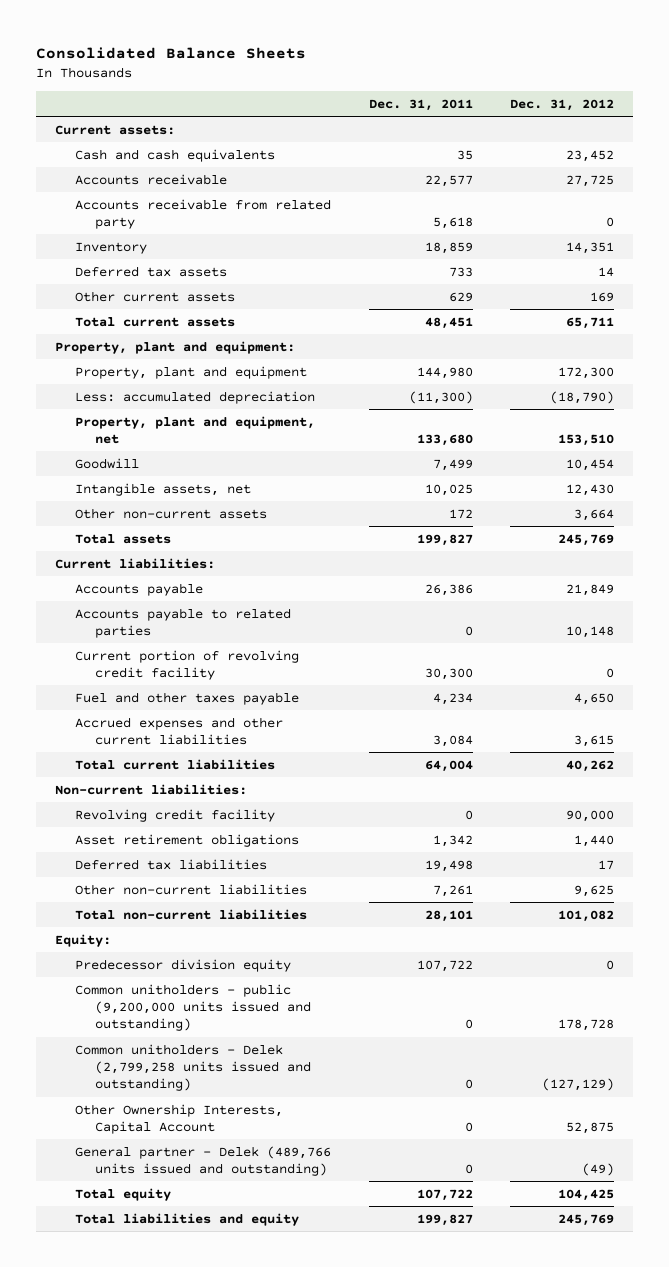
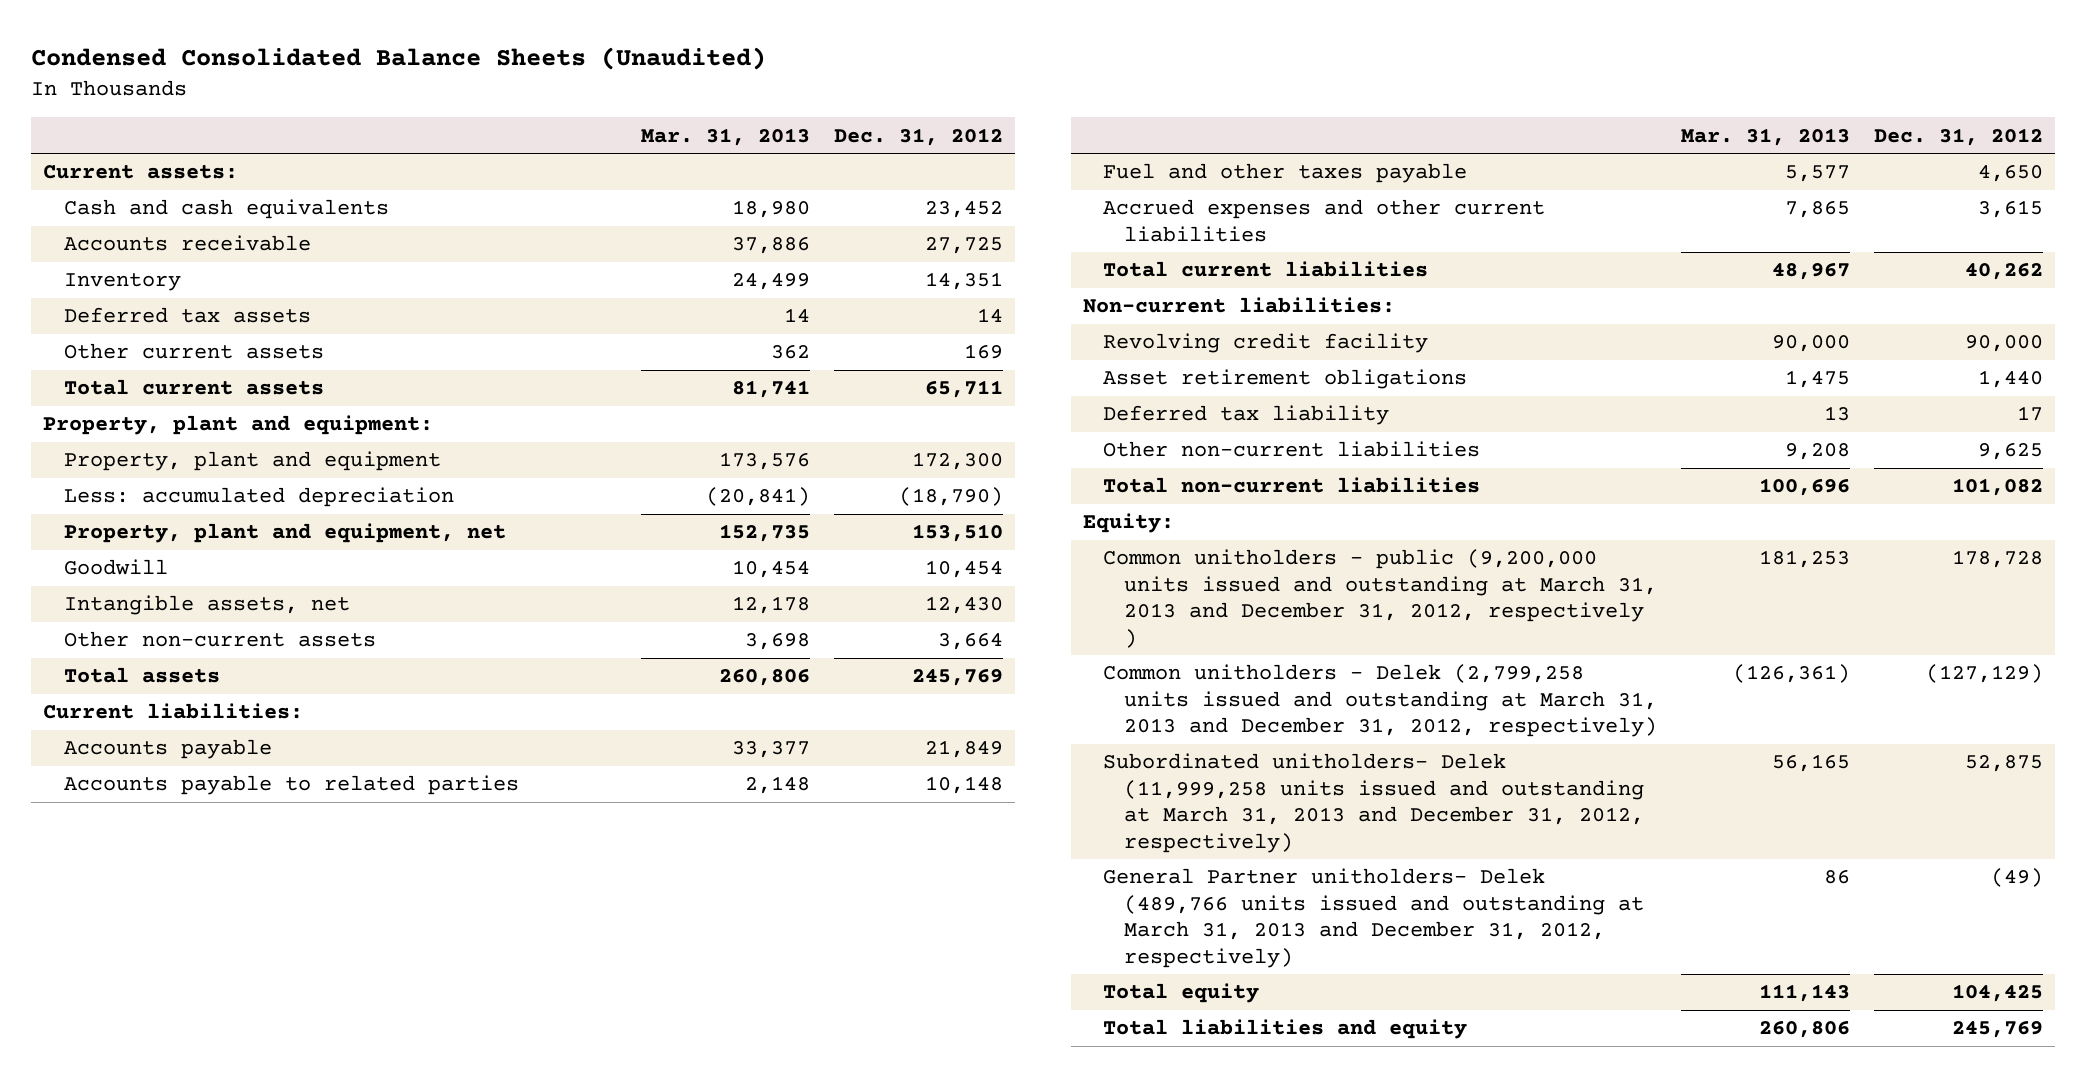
[36,46,307,59] Consolidated Balance Sheets -> [31,47,767,71] Condensed Consolidated Balance Sheets (Unaudited)
[368,98,473,111] Dec. 31, 2011 -> none
none -> [641,127,811,146] Mar. 31, 2013
[74,198,331,230] Accounts receivable from related party -> none
[74,649,299,681] Current portion of revolving credit facility -> none
[74,858,267,870] Deferred tax liabilities -> [1103,405,1390,426] Deferred tax liability
[74,958,291,972] Predecessor division equity -> none
[74,983,312,1032] Common unitholders - public (9,200,000 units issued and outstanding) -> [1103,549,1657,648] Common unitholders - public (9,200,000 units issued and outstanding at March 31, 2013 and December 31, 2012, respectively )
[74,1043,312,1092] Common unitholders - Delek (2,799,258 units issued and outstanding) -> [1103,664,1657,738] Common unitholders - Delek (2,799,258 units issued and outstanding at March 31, 2013 and December 31, 2012, respectively)
[74,1103,283,1135] Other Ownership Interests, Capital Account -> [1103,753,1644,853] Subordinated unitholders- Delek (11,999,258 units issued and outstanding at March 31, 2013 and December 31, 2012, respectively)
[74,1145,331,1177] General partner - Delek (489,766 units issued and outstanding) -> [1103,868,1644,968] General Partner unitholders- Delek (489,766 units issued and outstanding at March 31, 2013 and December 31, 2012, respectively)

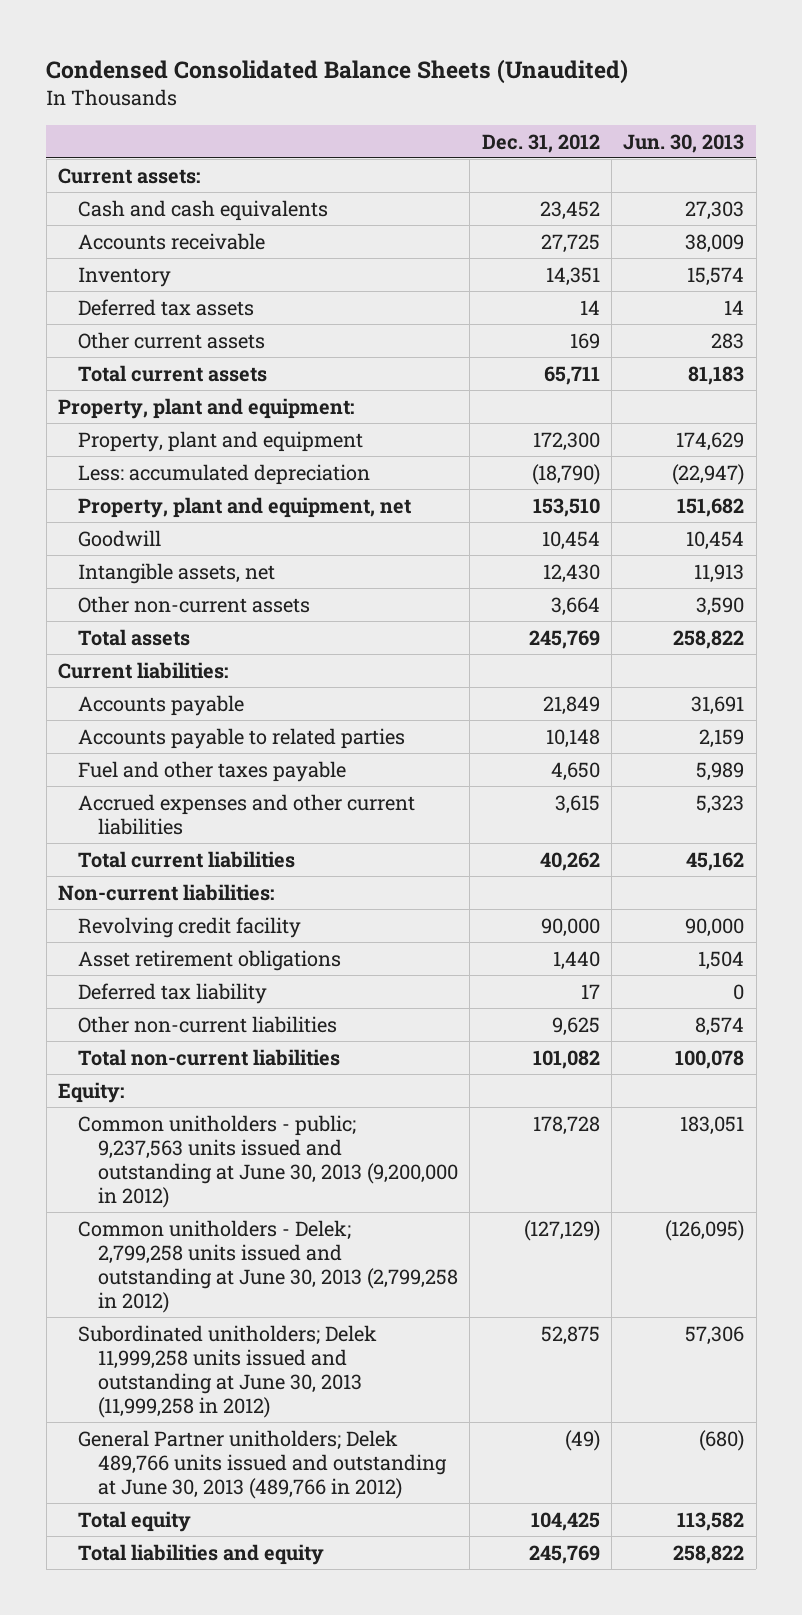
[641,127,811,146] Mar. 31, 2013 -> none
none -> [623,133,745,153] Jun. 30, 2013
[1103,549,1657,648] Common unitholders - public (9,200,000 units issued and outstanding at March 31, 2013 and December 31, 2012, respectively ) -> [77,1114,458,1208] Common unitholders - public; 9,237,563 units issued and outstanding at June 30, 2013 (9,200,000 in 2012)
[1103,664,1657,738] Common unitholders - Delek (2,799,258 units issued and outstanding at March 31, 2013 and December 31, 2012, respectively) -> [77,1219,458,1313] Common unitholders - Delek; 2,799,258 units issued and outstanding at June 30, 2013 (2,799,258 in 2012)
[1103,753,1644,853] Subordinated unitholders- Delek (11,999,258 units issued and outstanding at March 31, 2013 and December 31, 2012, respectively) -> [77,1324,377,1418] Subordinated unitholders; Delek 11,999,258 units issued and outstanding at June 30, 2013 (11,999,258 in 2012)
[1103,868,1644,968] General Partner unitholders- Delek (489,766 units issued and outstanding at March 31, 2013 and December 31, 2012, respectively) -> [77,1429,447,1499] General Partner unitholders; Delek 489,766 units issued and outstanding at June 30, 2013 (489,766 in 2012)

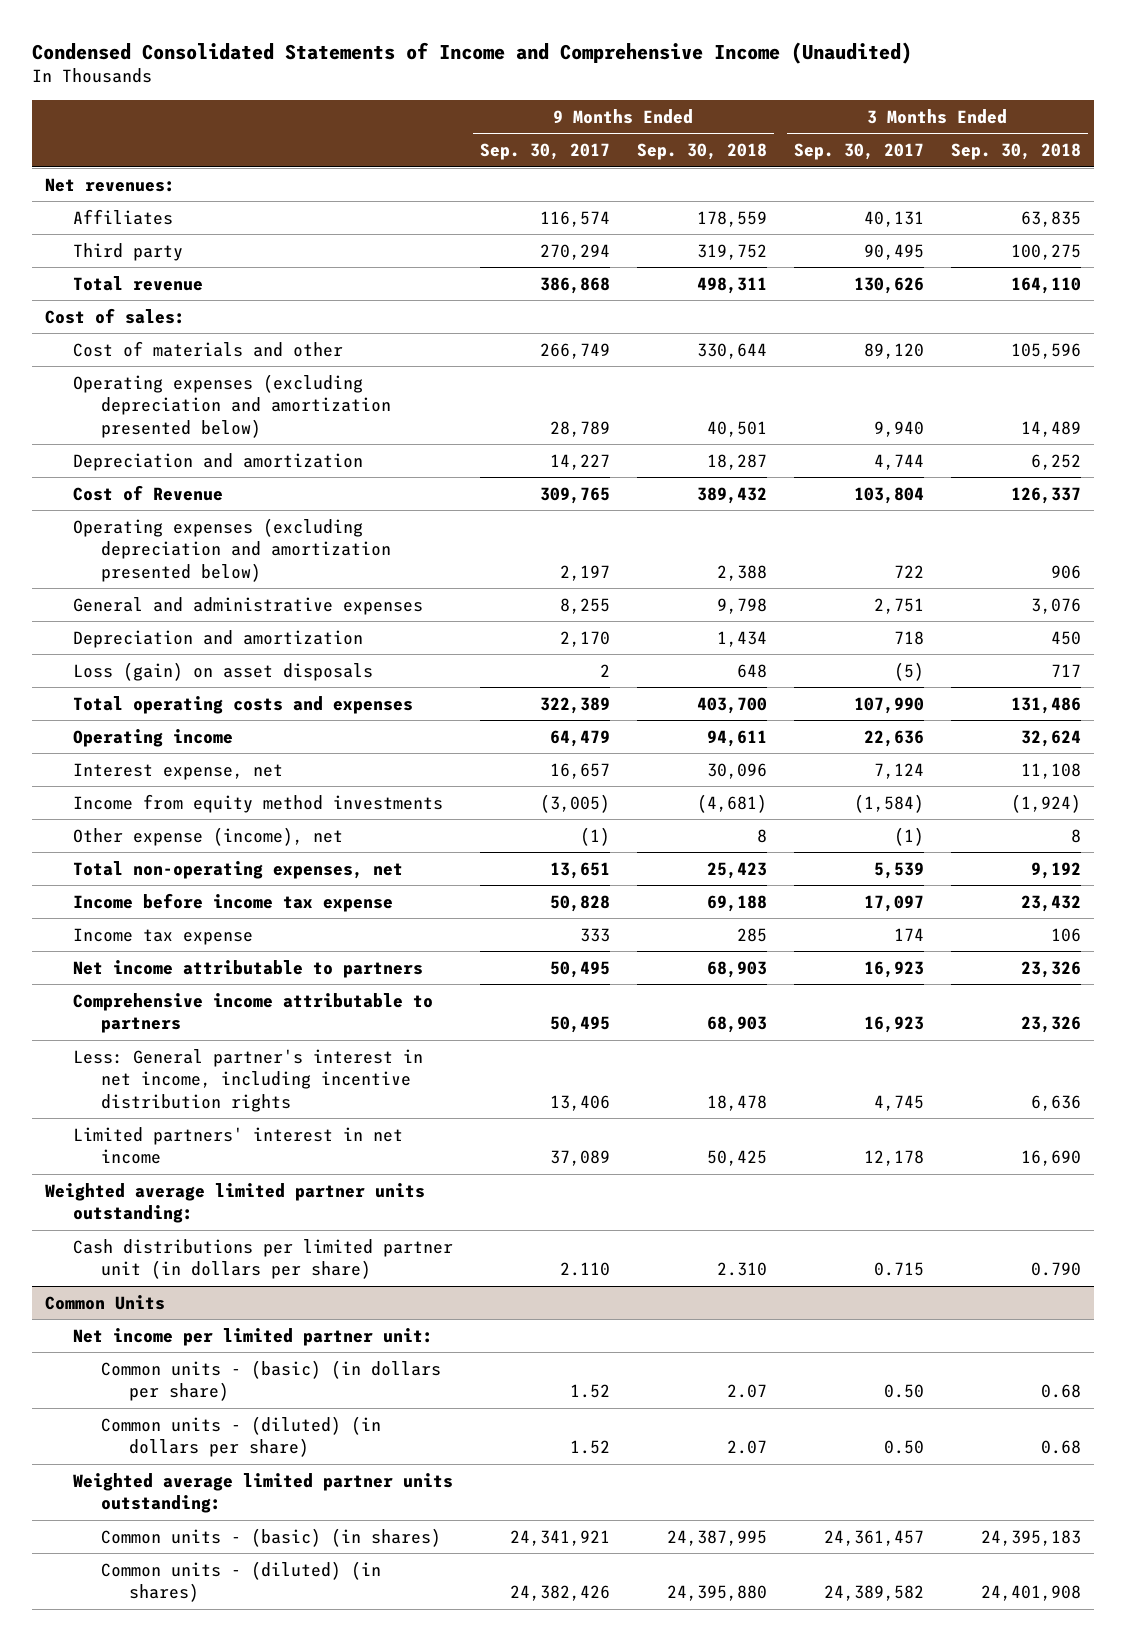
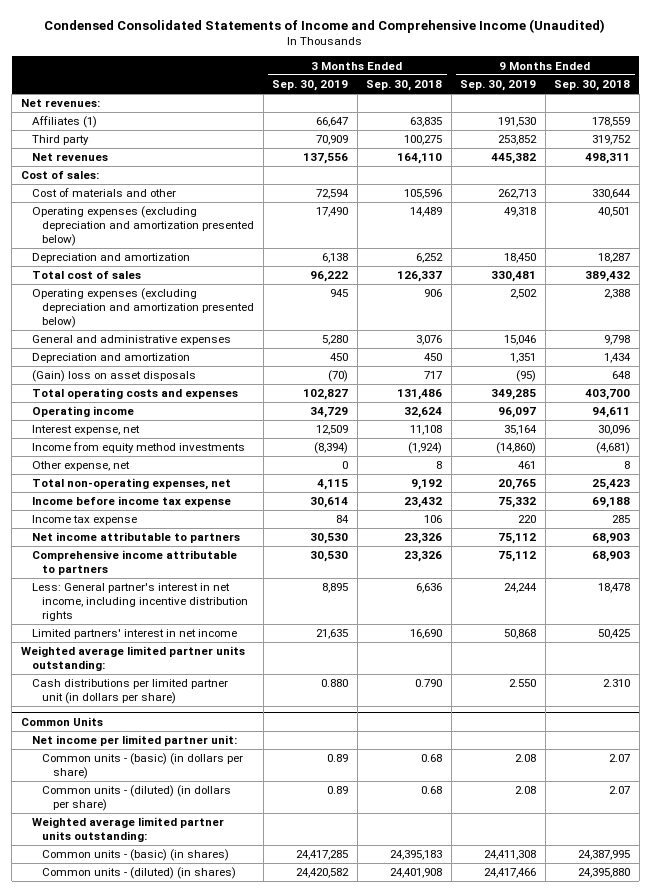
[479,143,610,161] Sep. 30, 2017 -> none
[793,143,924,161] Sep. 30, 2017 -> none
none -> [272,80,349,92] Sep. 30, 2019
none -> [460,80,537,92] Sep. 30, 2019
[73,208,174,225] Affiliates -> [31,116,97,129] Affiliates (1)
[73,275,204,291] Total revenue -> [31,153,108,162] Net revenues
[73,484,224,501] Cost of Revenue -> [31,271,141,280] Total cost of sales
[73,661,374,681] Loss (gain) on asset disposals -> [31,370,196,383] (Gain) loss on asset disposals
[73,826,344,846] Other expense (income), net -> [31,461,130,472] Other expense, net

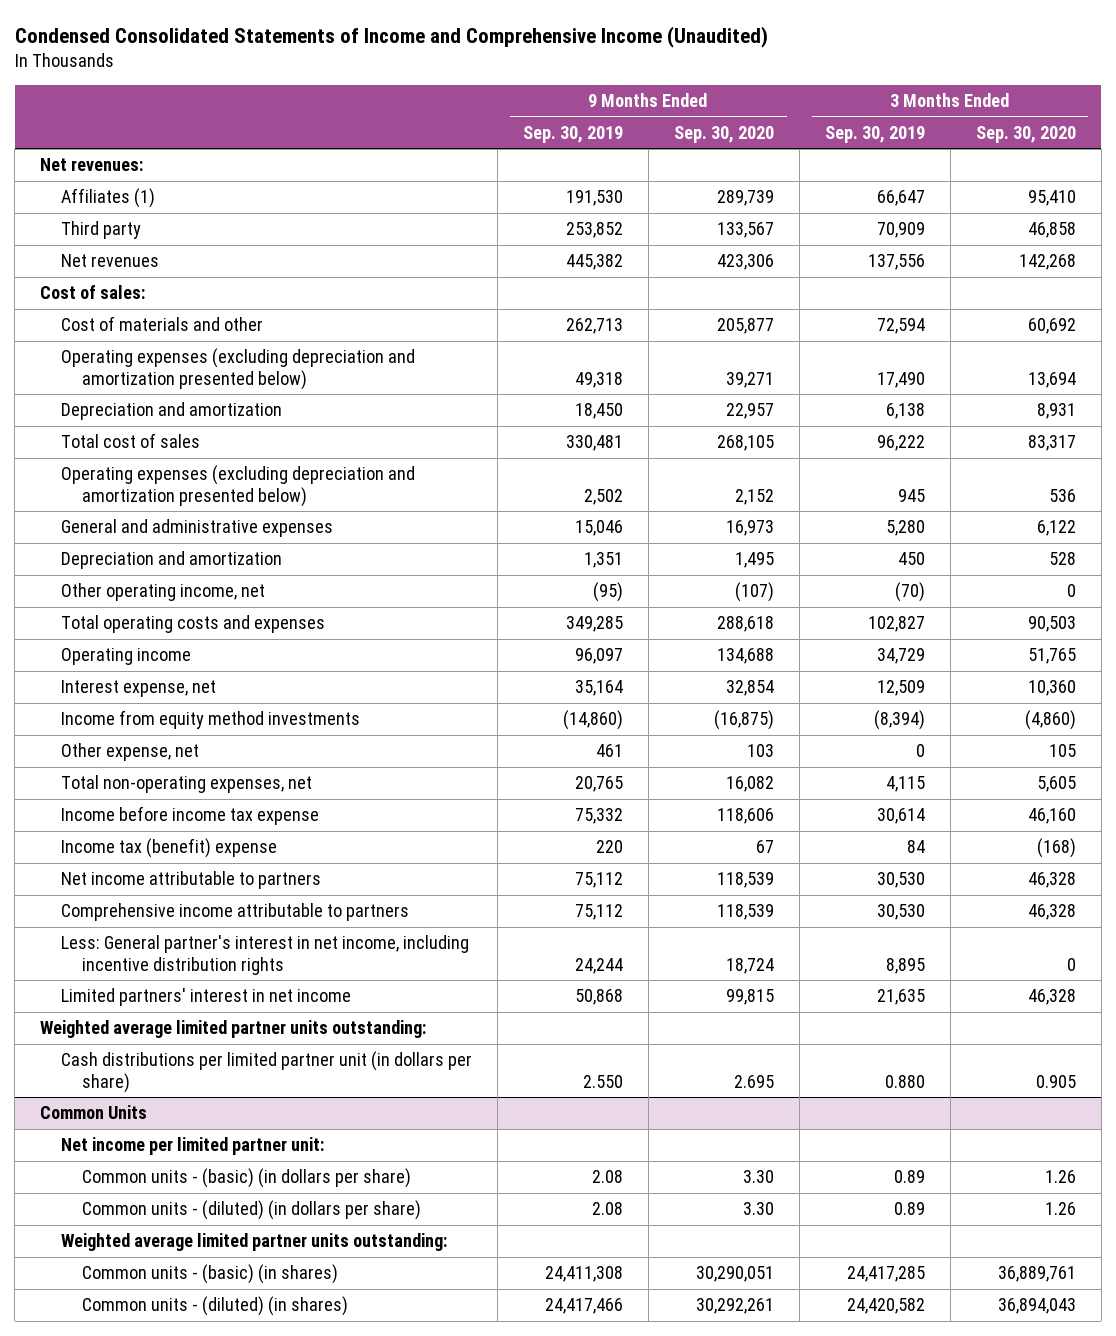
[366,80,443,92] Sep. 30, 2018 -> none
[554,80,631,92] Sep. 30, 2018 -> none
none -> [673,125,774,143] Sep. 30, 2020
none -> [975,125,1076,143] Sep. 30, 2020
[31,370,196,383] (Gain) loss on asset disposals -> [61,583,266,602] Other operating income, net
[31,515,137,526] Income tax expense -> [61,838,278,859] Income tax (benefit) expense

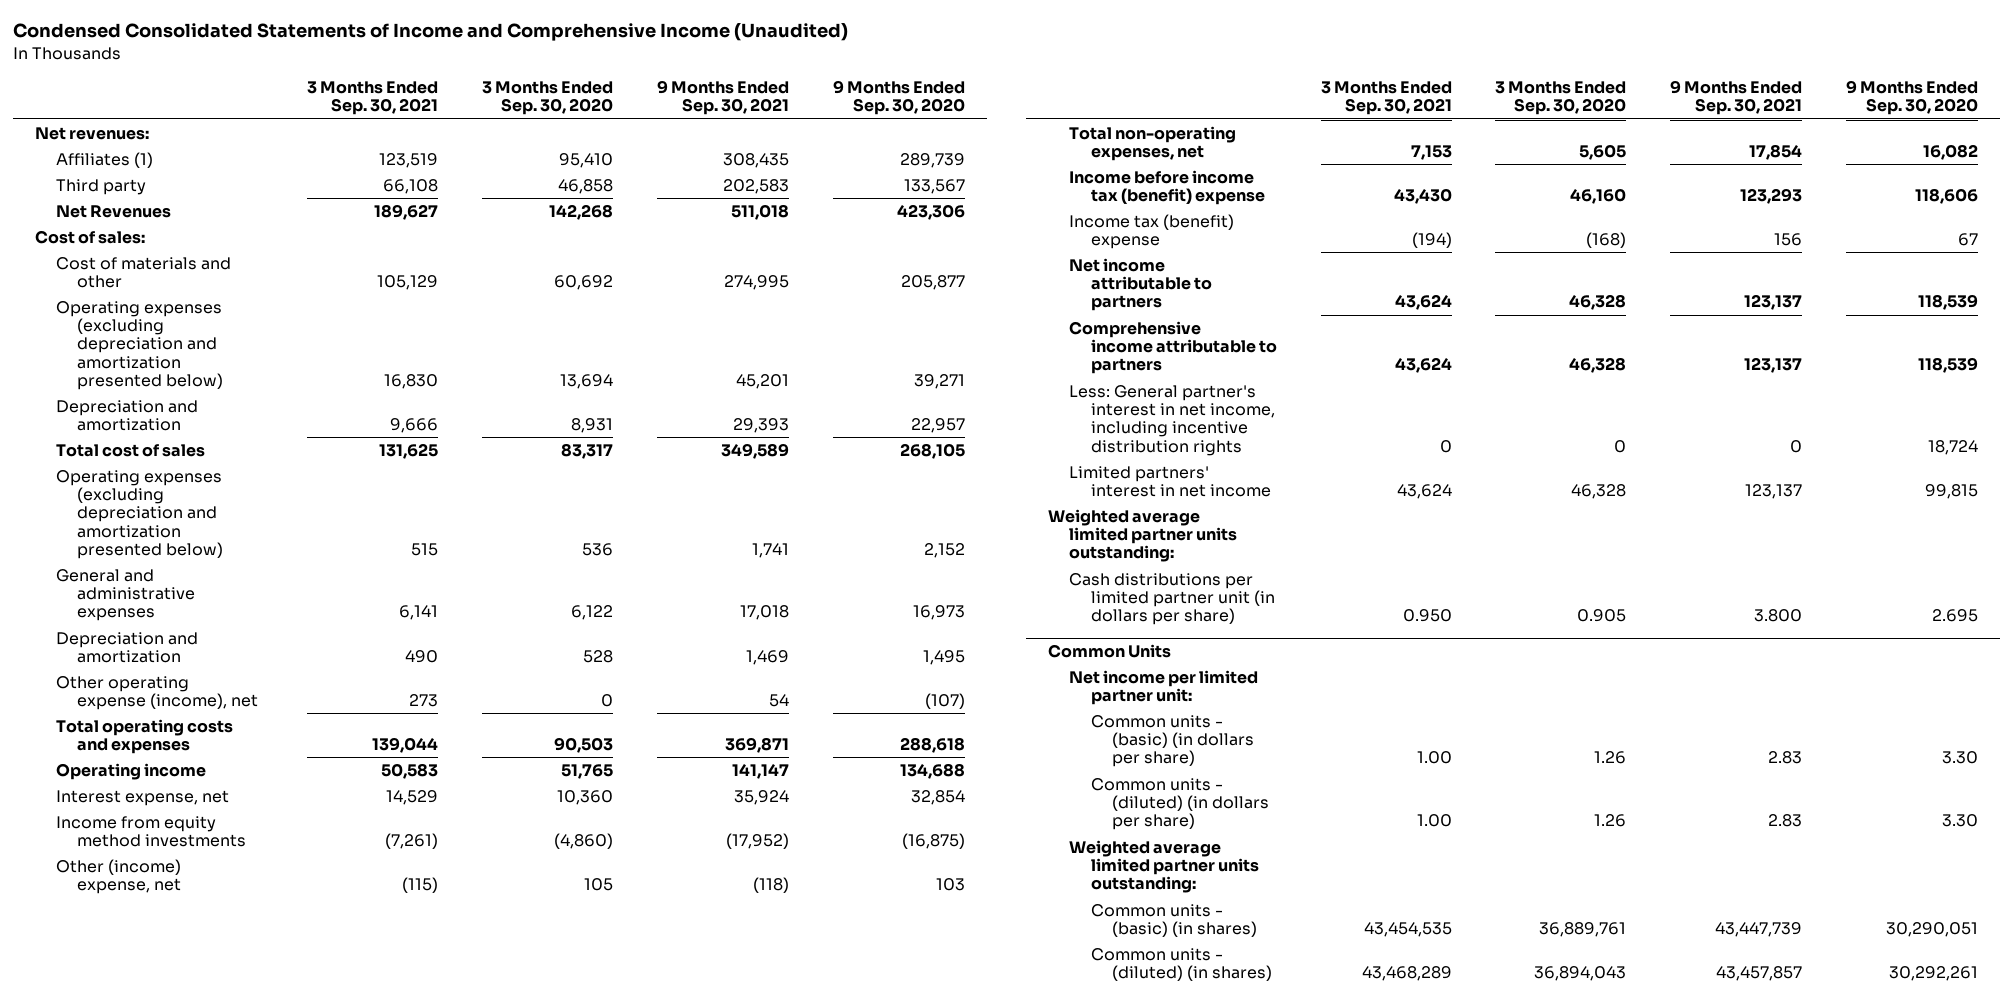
[523,125,624,143] Sep. 30, 2019 -> none
[824,125,925,143] Sep. 30, 2019 -> none
none -> [307,81,439,116] 3 Months Ended Sep. 30, 2021
none -> [656,80,789,116] 9 Months Ended Sep. 30, 2021
[61,254,160,268] Net revenues -> [55,204,171,218] Net Revenues
[61,583,266,602] Other operating income, net -> [55,675,259,711] Other operating expense (income), net
[61,743,200,762] Other expense, net -> [55,858,182,895] Other (income) expense, net
[61,806,320,826] Income before income tax expense -> [1069,169,1265,206] Income before income tax (benefit) expense

